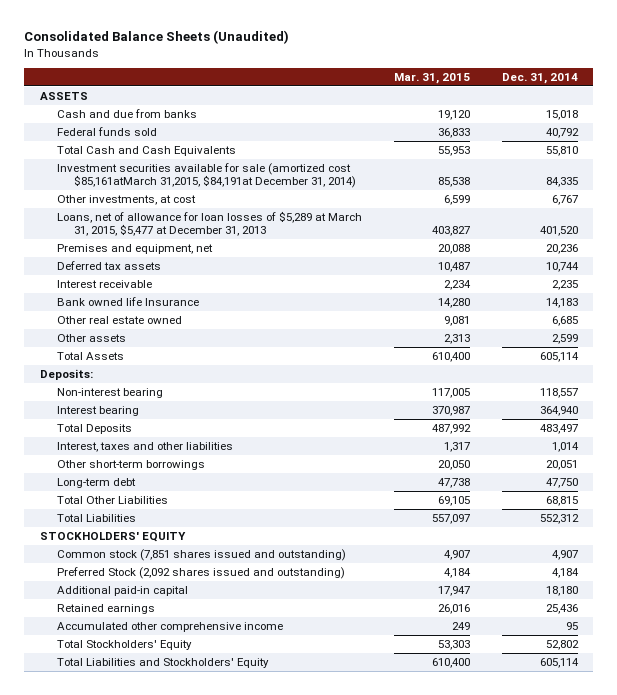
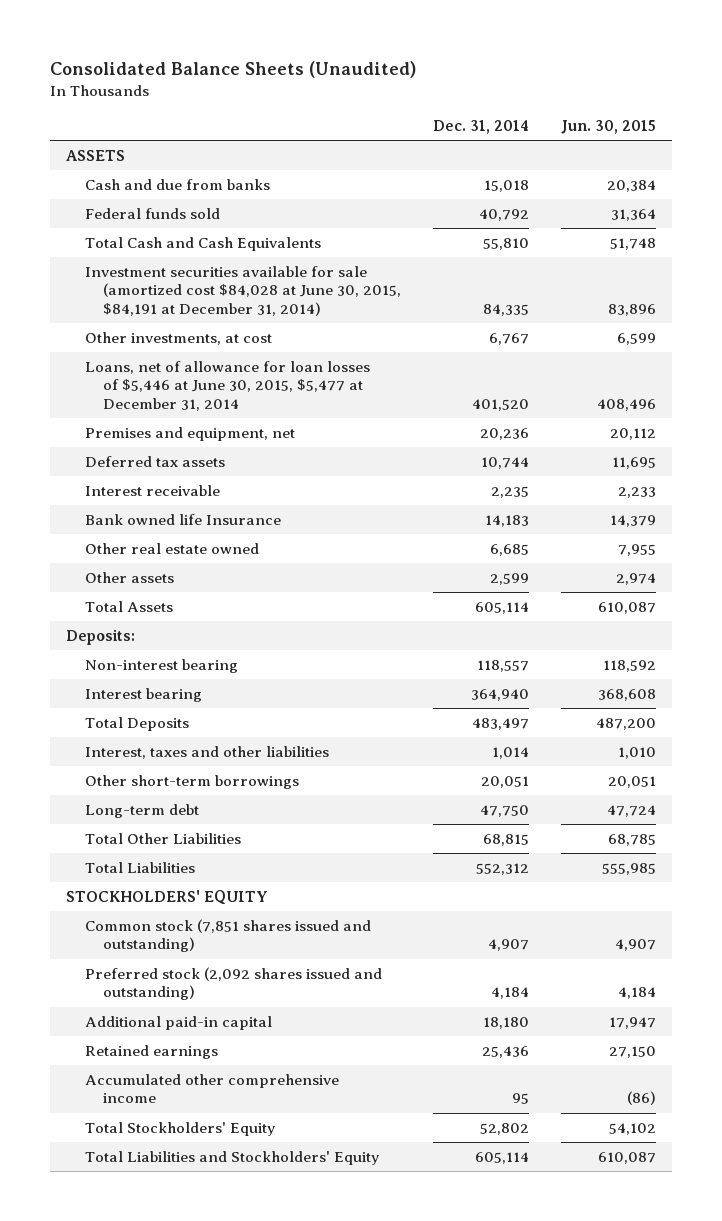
[393,72,470,84] Mar. 31, 2015 -> none
none -> [560,120,656,135] Jun. 30, 2015
[56,162,357,189] Investment securities available for sale (amortized cost $85,161atMarch 31,2015, $84,191at December 31, 2014) -> [84,266,401,316] Investment securities available for sale (amortized cost $84,028 at June 30, 2015, $84,191 at December 31, 2014)
[56,210,362,237] Loans, net of allowance for loan losses of $5,289 at March 31, 2015, $5,477 at December 31, 2013 -> [84,361,370,411] Loans, net of allowance for loan losses of $5,446 at June 30, 2015, $5,477 at December 31, 2014
[56,566,345,579] Preferred Stock (2,092 shares issued and outstanding) -> [84,967,382,1001] Preferred stock (2,092 shares issued and outstanding)

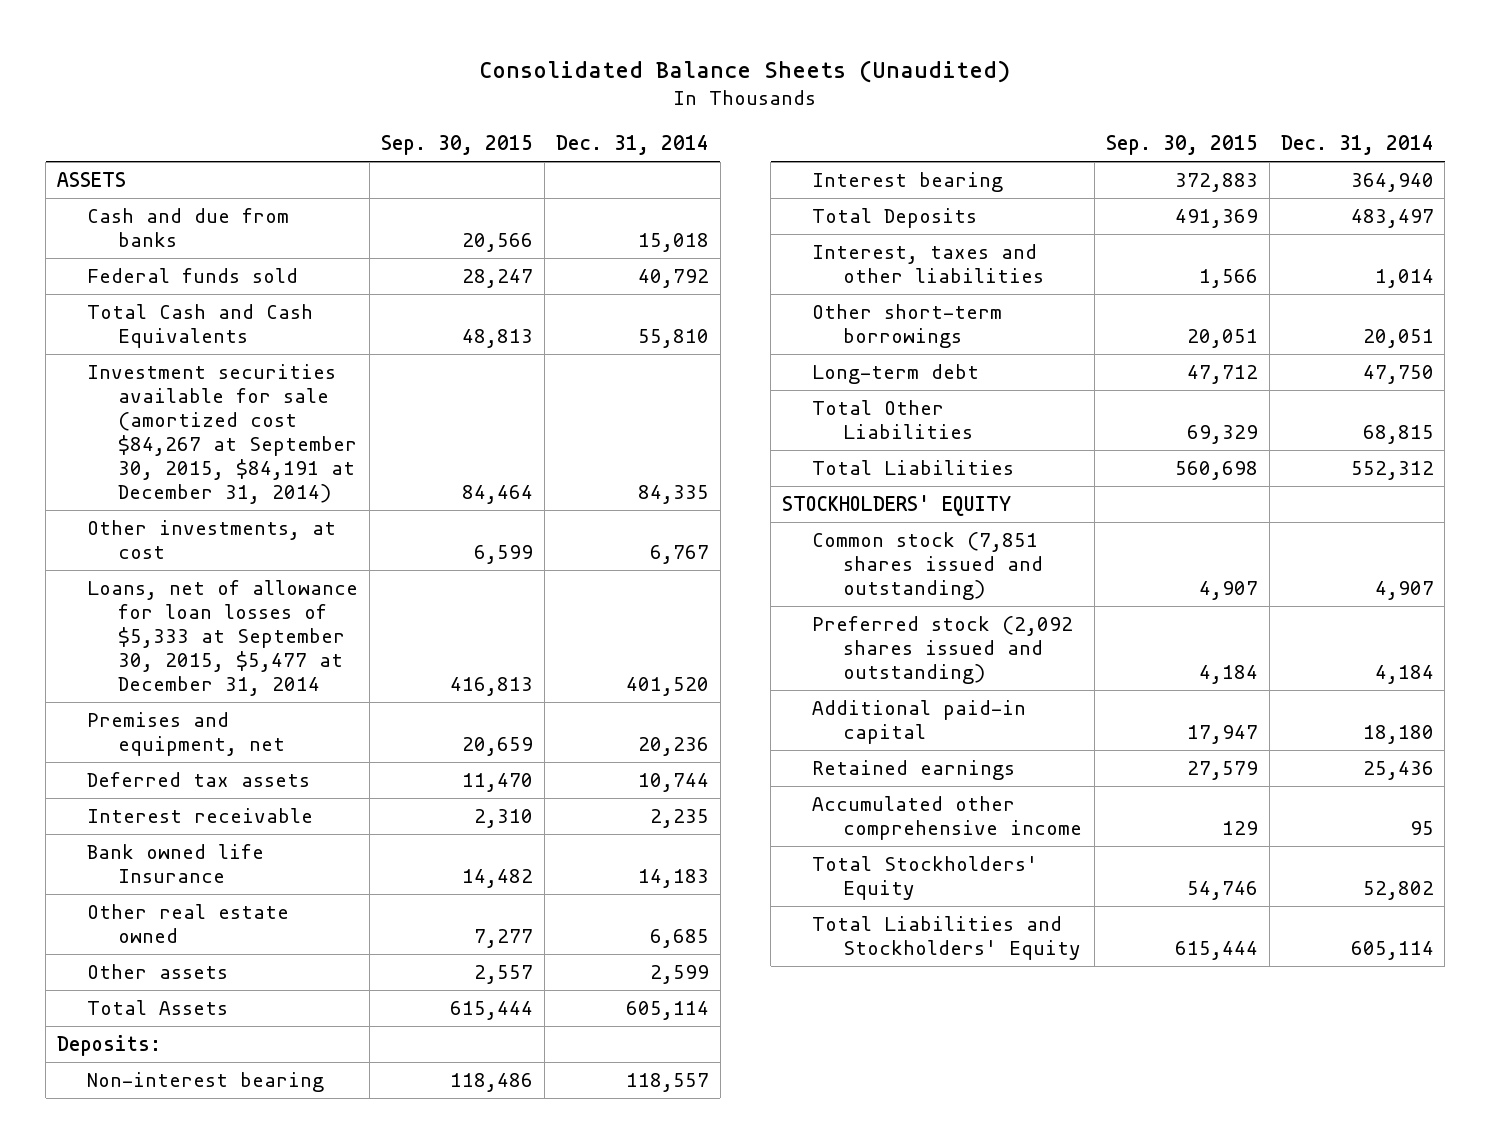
[560,120,656,135] Jun. 30, 2015 -> none
none -> [381,135,534,156] Sep. 30, 2015
[84,266,401,316] Investment securities available for sale (amortized cost $84,028 at June 30, 2015, $84,191 at December 31, 2014) -> [87,363,357,505] Investment securities available for sale (amortized cost $84,267 at September 30, 2015, $84,191 at December 31, 2014)
[84,361,370,411] Loans, net of allowance for loan losses of $5,446 at June 30, 2015, $5,477 at December 31, 2014 -> [87,579,359,697] Loans, net of allowance for loan losses of $5,333 at September 30, 2015, $5,477 at December 31, 2014

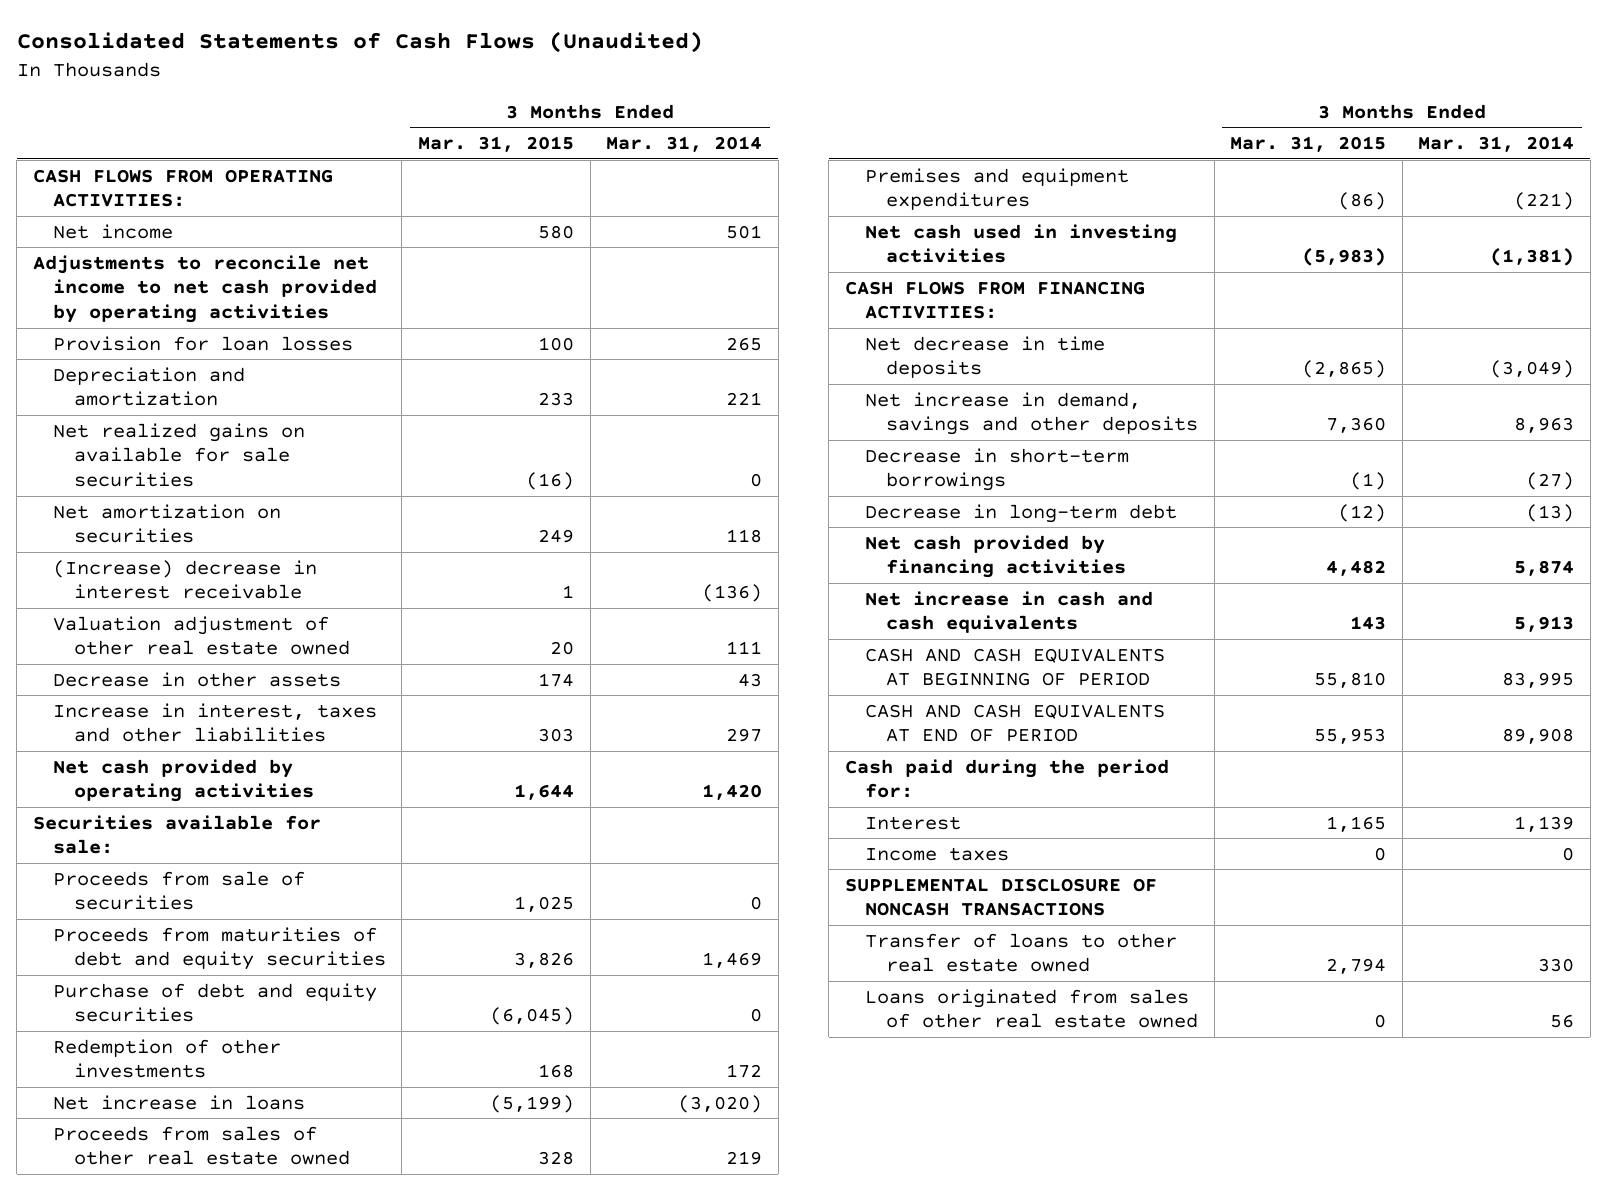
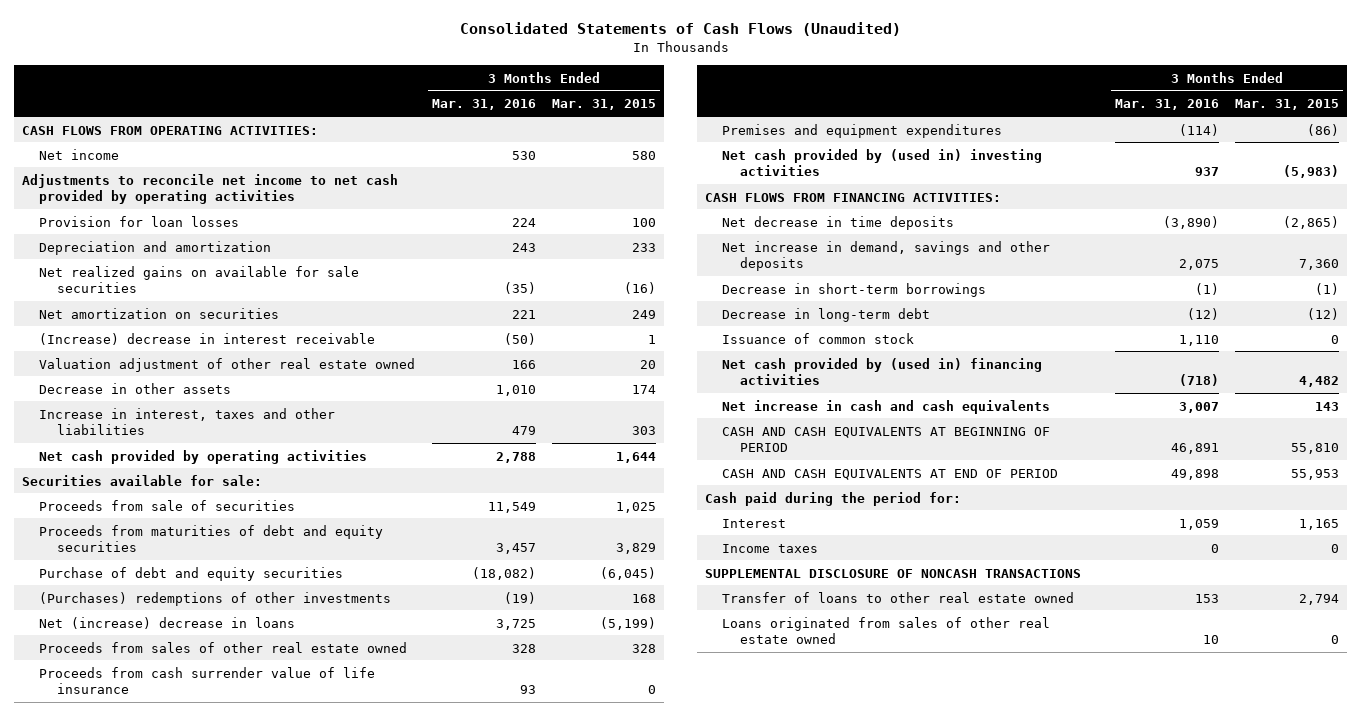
[606,135,763,152] Mar. 31, 2014 -> none
none -> [431,99,536,111] Mar. 31, 2016
[513,952,574,969] 3,826 -> [616,543,657,555] 3,829
[53,1038,282,1079] Redemption of other investments -> [39,591,392,606] (Purchases) redemptions of other investments
[53,1094,306,1110] Net increase in loans -> [39,616,296,629] Net (increase) decrease in loans
none -> [39,666,376,695] Proceeds from cash surrender value of life insurance
[865,223,1178,264] Net cash used in investing activities -> [722,148,1043,177] Net cash provided by (used in) investing activities
none -> [722,332,915,344] Issuance of common stock
[865,534,1126,579] Net cash provided by financing activities -> [722,357,1043,386] Net cash provided by (used in) financing activities

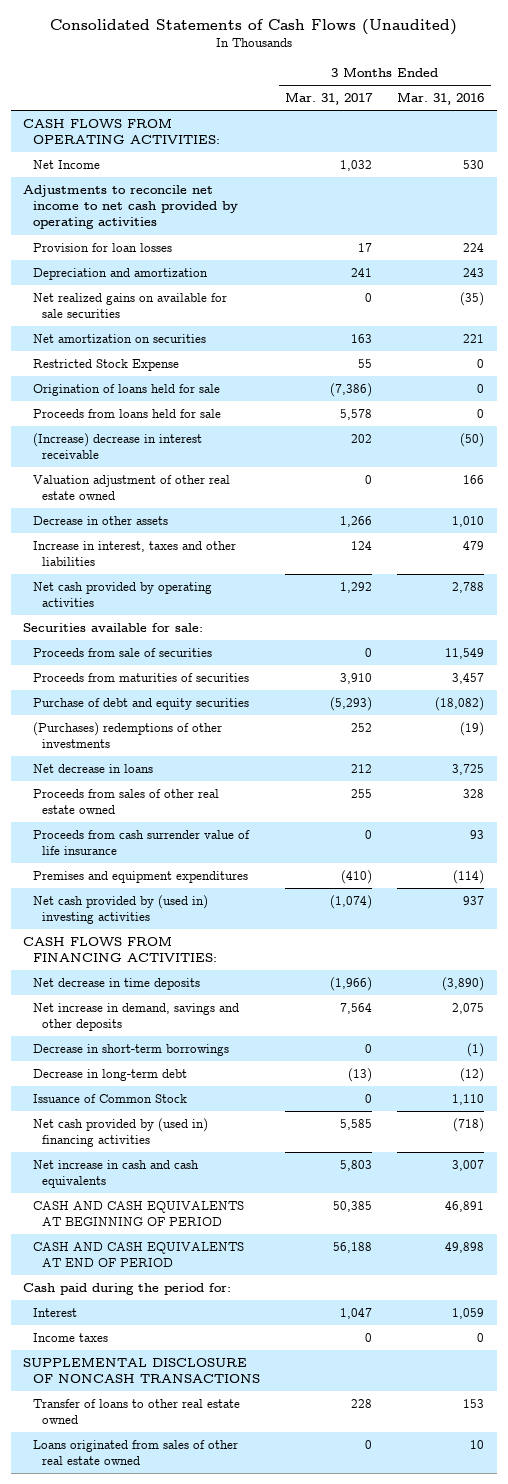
[552,99,657,111] Mar. 31, 2015 -> none
none -> [284,92,373,106] Mar. 31, 2017
[39,148,120,160] Net income -> [32,159,100,169] Net Income
none -> [32,358,179,371] Restricted Stock Expense
none -> [32,383,220,396] Origination of loans held for sale
none -> [32,408,221,418] Proceeds from loans held for sale
[39,524,384,553] Proceeds from maturities of debt and equity securities -> [32,672,249,682] Proceeds from maturities of securities
[39,616,296,629] Net (increase) decrease in loans -> [32,763,153,773] Net decrease in loans
[722,332,915,344] Issuance of common stock -> [32,1093,187,1103] Issuance of Common Stock

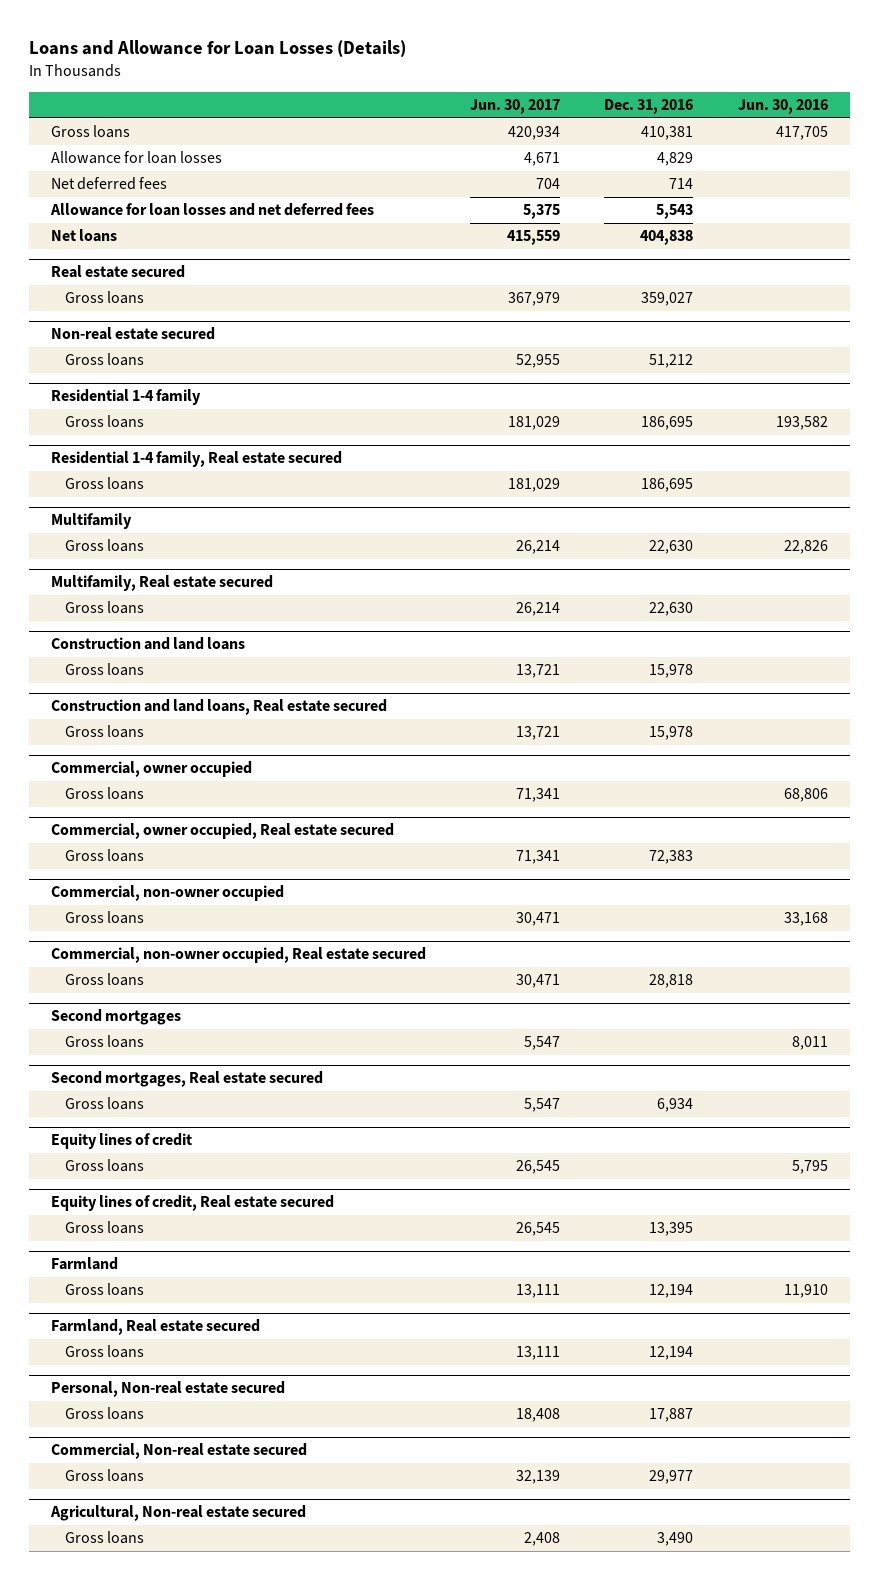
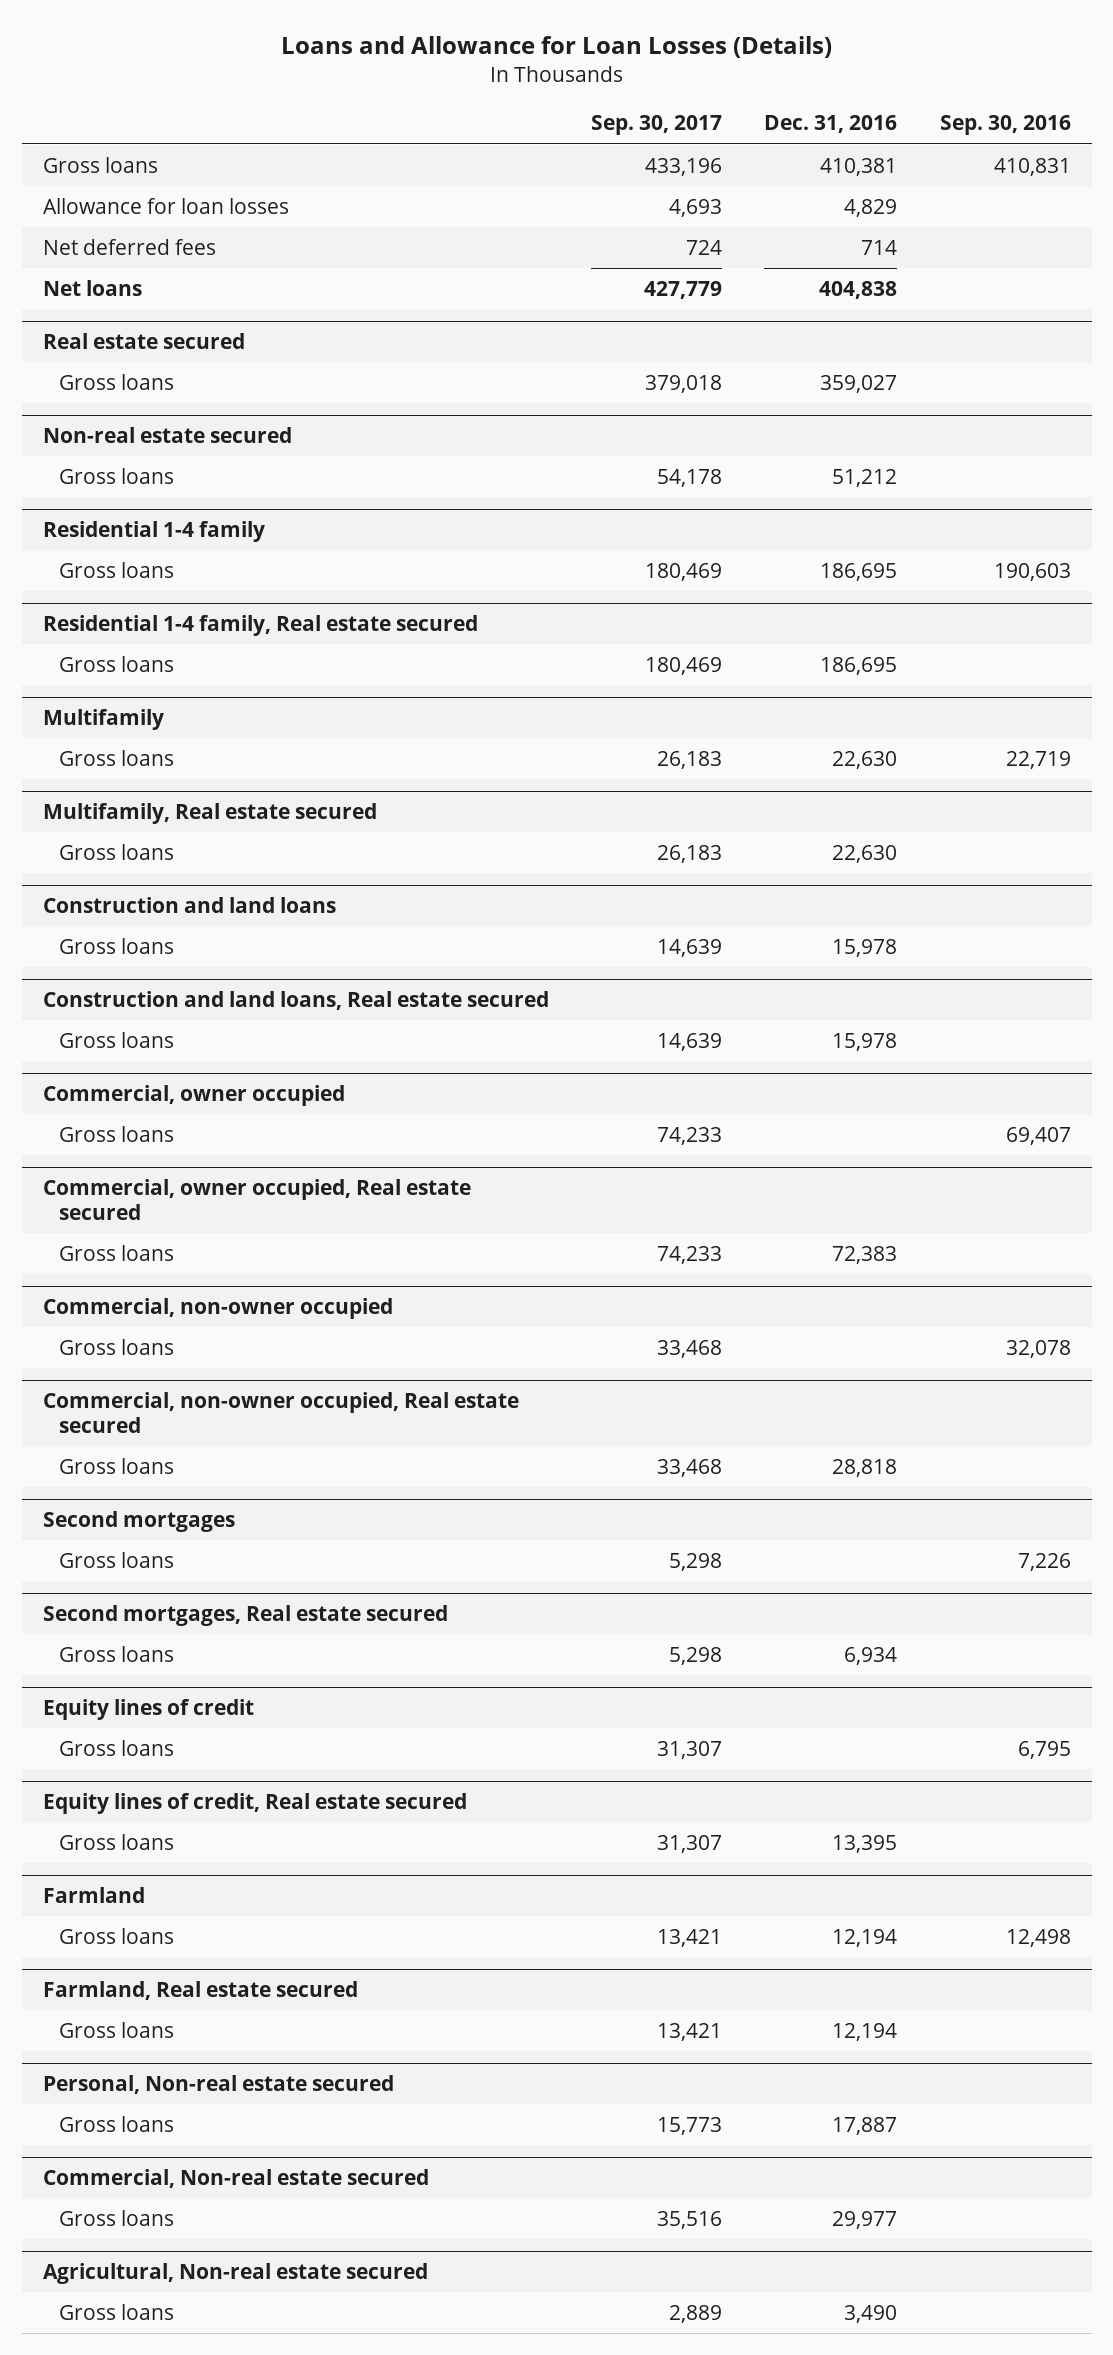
[470,99,561,115] Jun. 30, 2017 -> none
[737,99,828,115] Jun. 30, 2016 -> none
none -> [591,115,723,136] Sep. 30, 2017
none -> [939,115,1071,136] Sep. 30, 2016
[49,203,374,217] Allowance for loan losses and net deferred fees -> none

